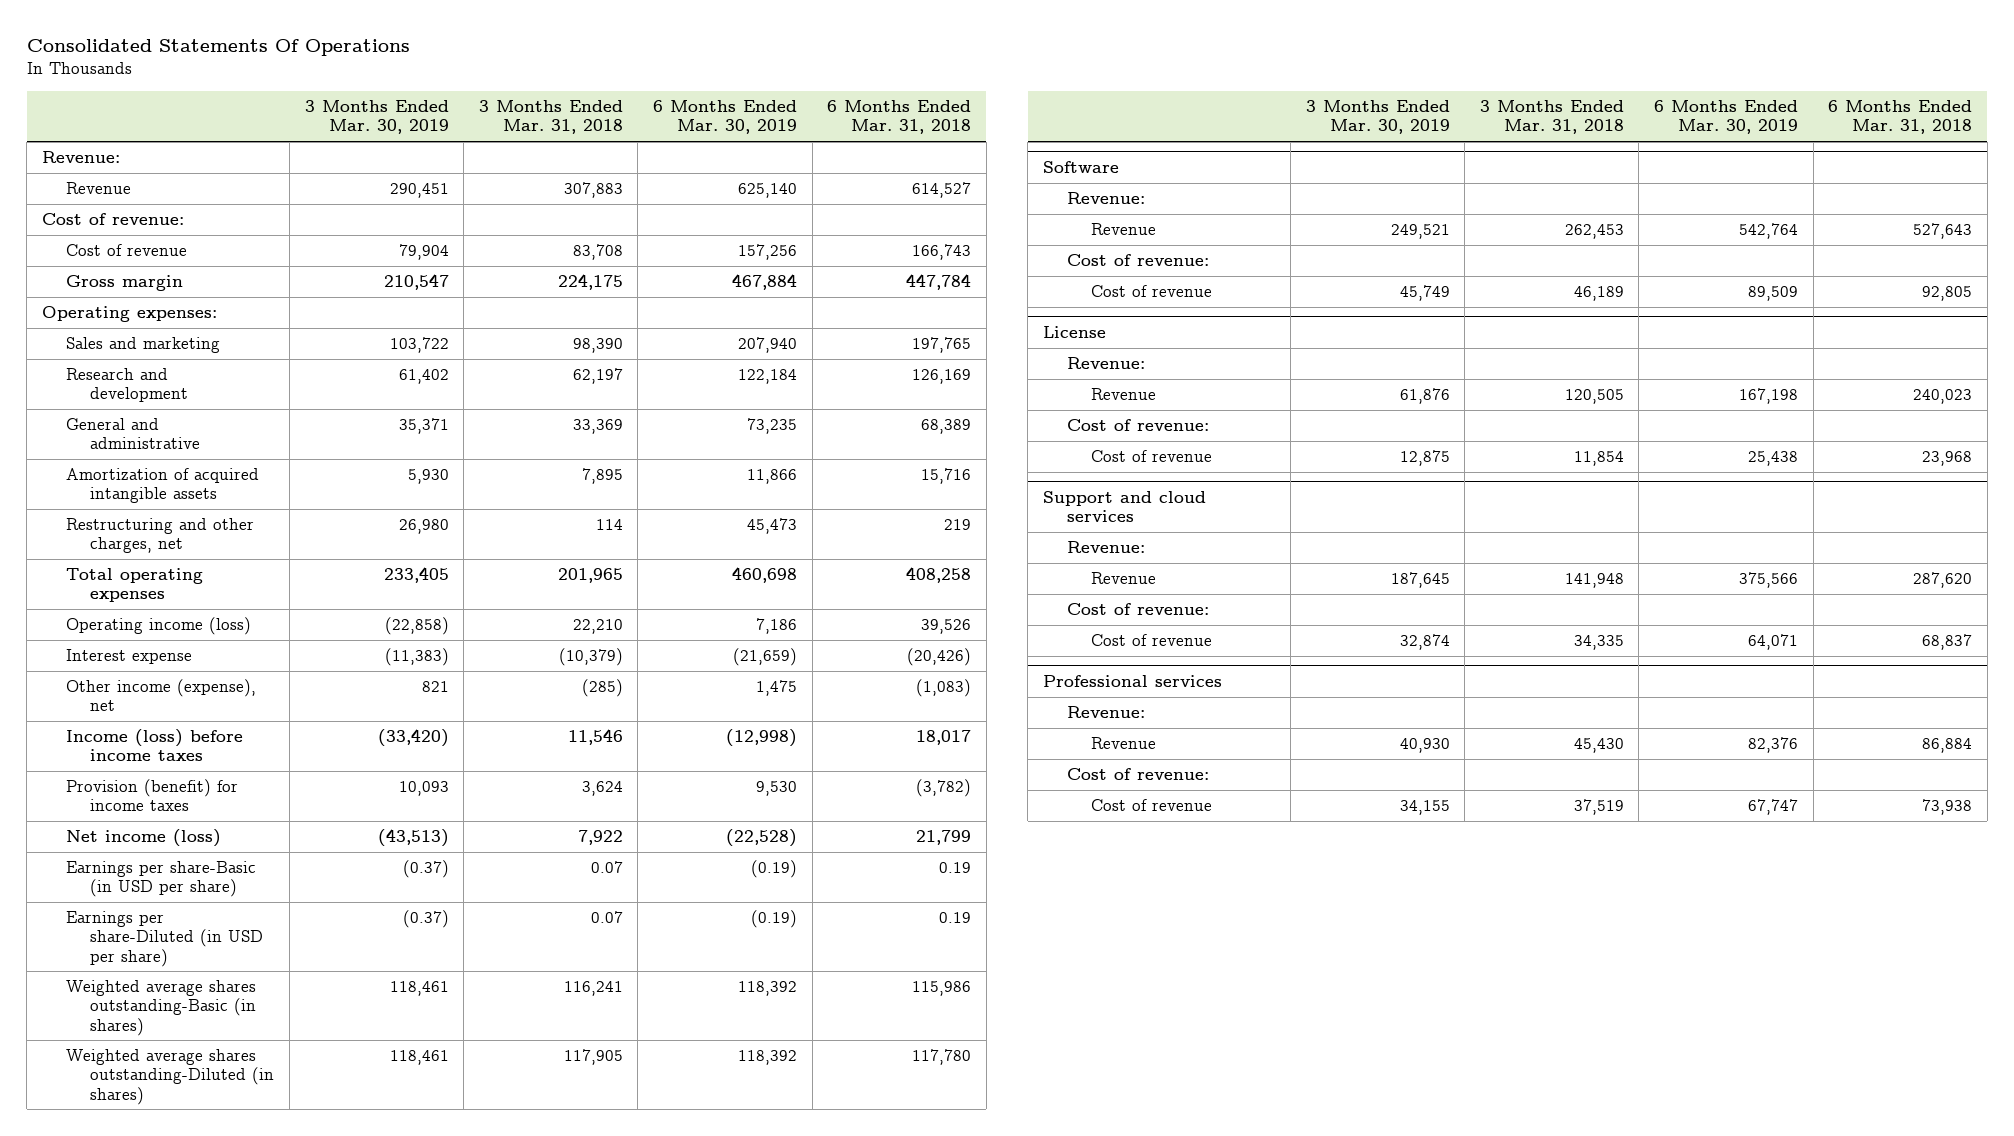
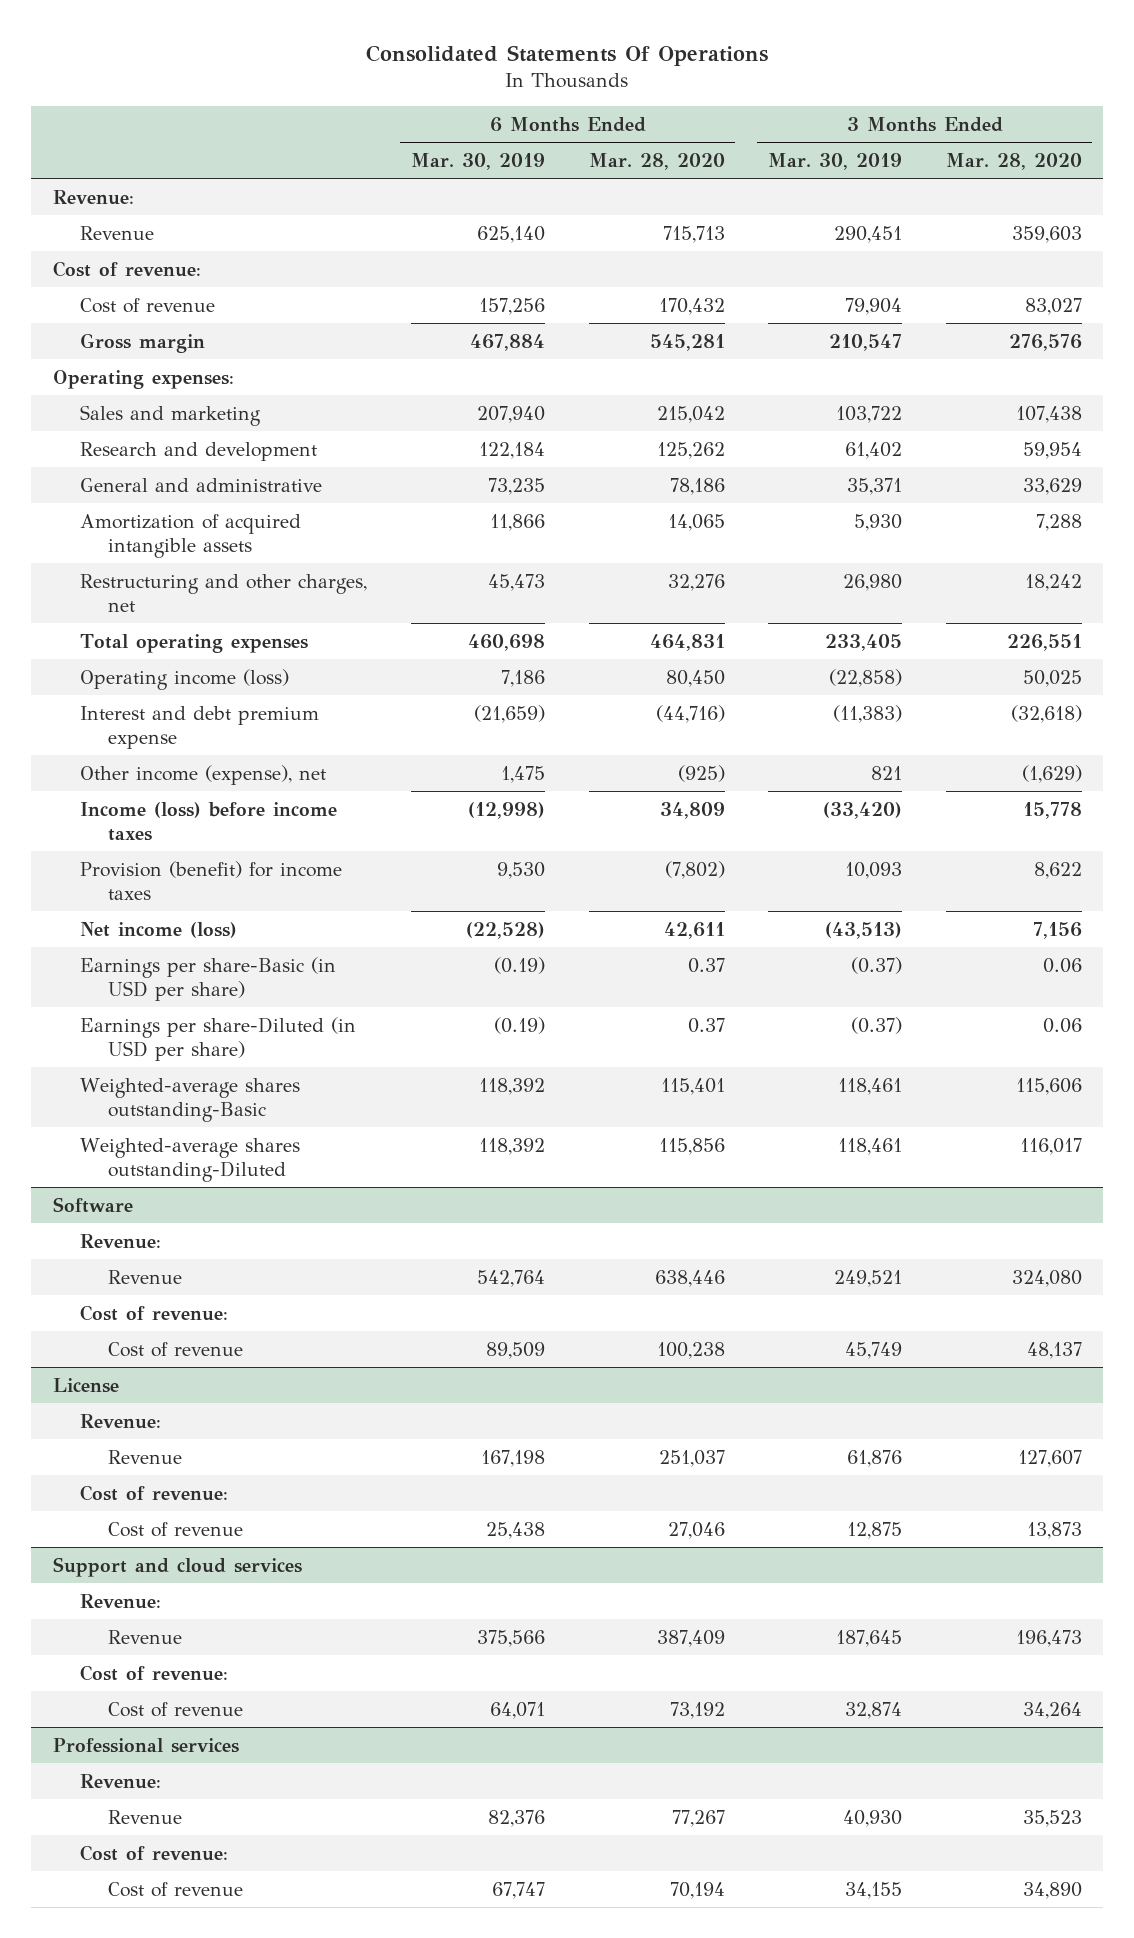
[478,100,623,135] 3 Months Ended Mar. 31, 2018 -> none
[827,100,972,135] 6 Months Ended Mar. 31, 2018 -> none
none -> [588,152,725,170] Mar. 28, 2020
none -> [945,152,1082,170] Mar. 28, 2020
[65,649,192,665] Interest expense -> [80,705,320,750] Interest and debt premium expense
[65,980,257,1036] Weighted average shares outstanding-Basic (in shares) -> [80,1077,301,1123] Weighted-average shares outstanding-Basic
[65,1049,275,1105] Weighted average shares outstanding-Diluted (in shares) -> [80,1137,301,1183] Weighted-average shares outstanding-Diluted

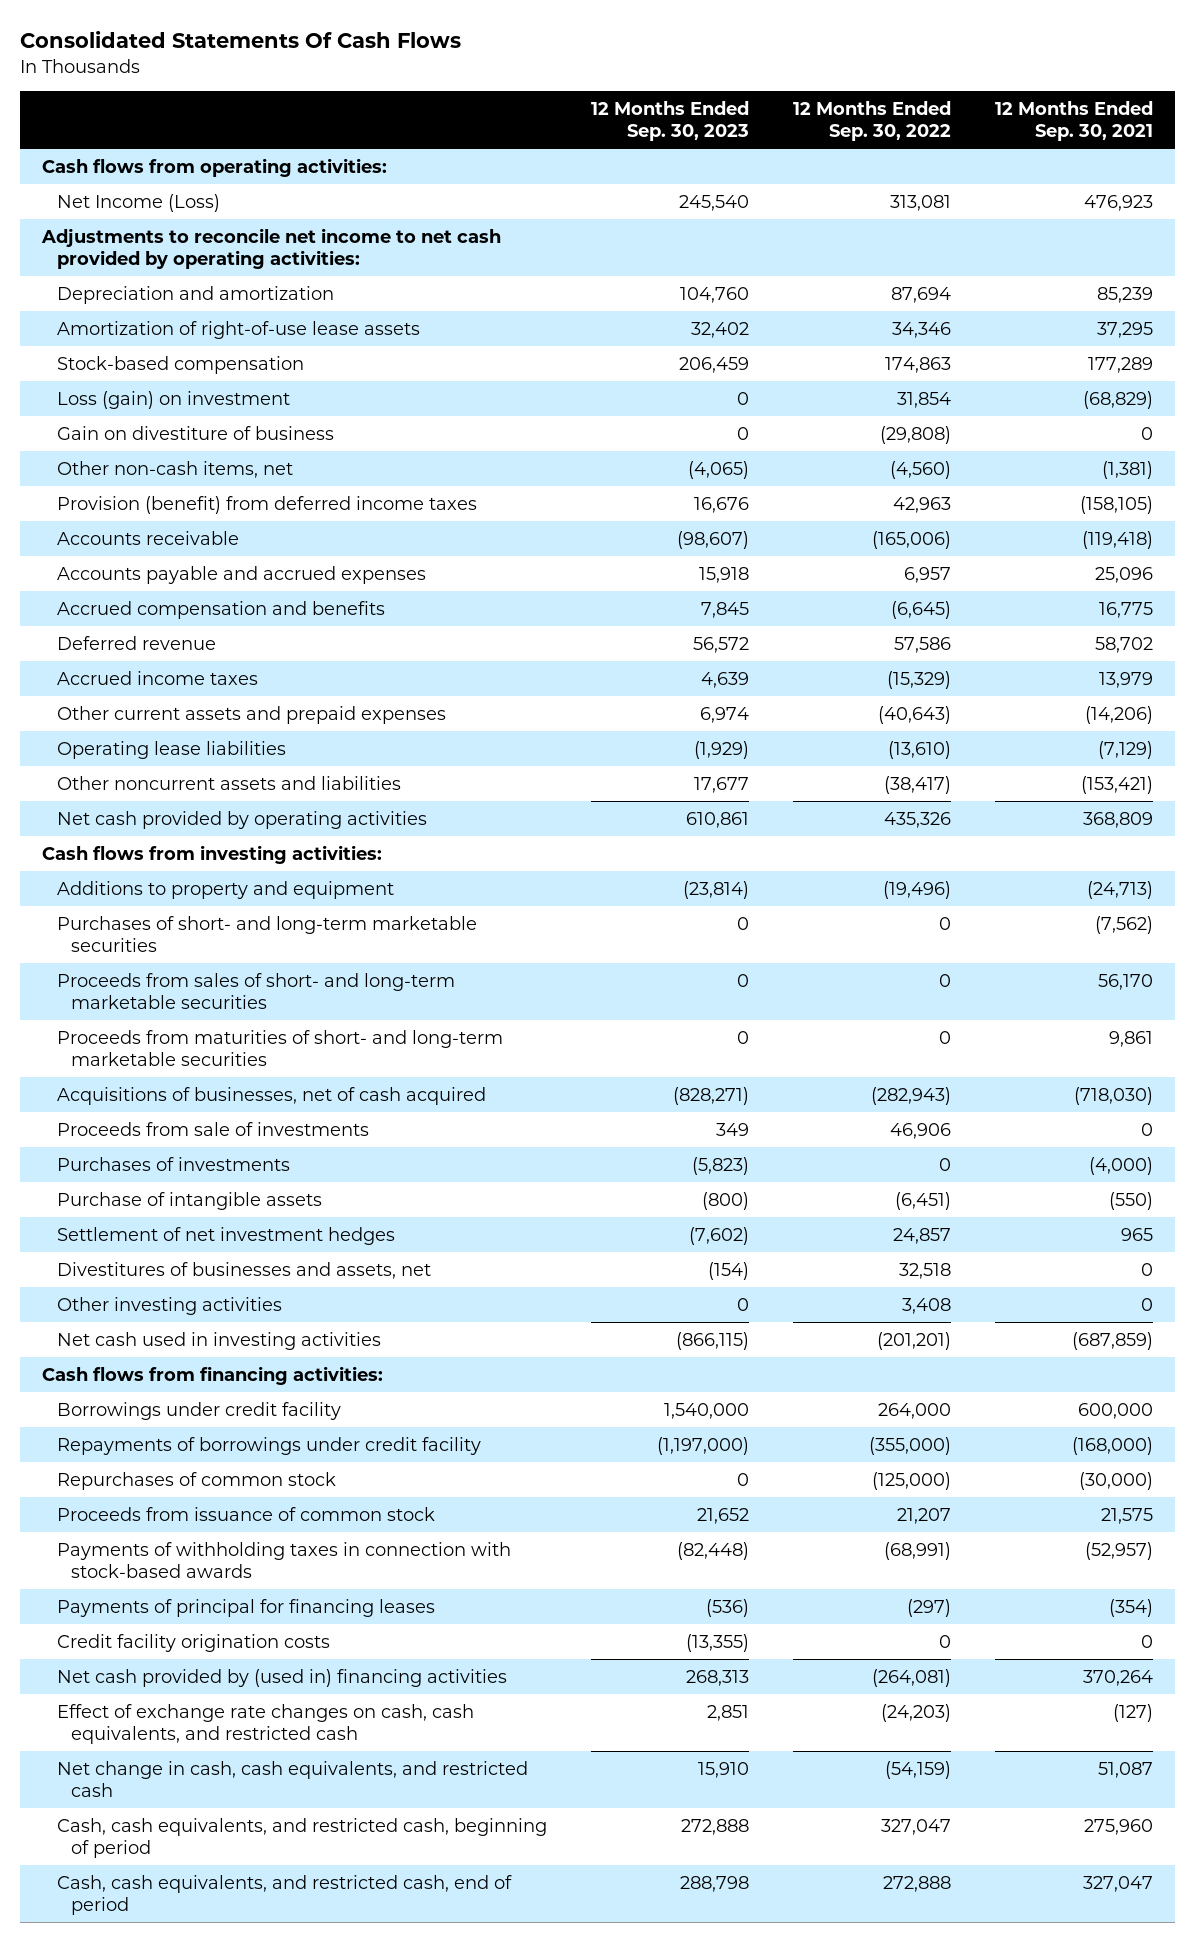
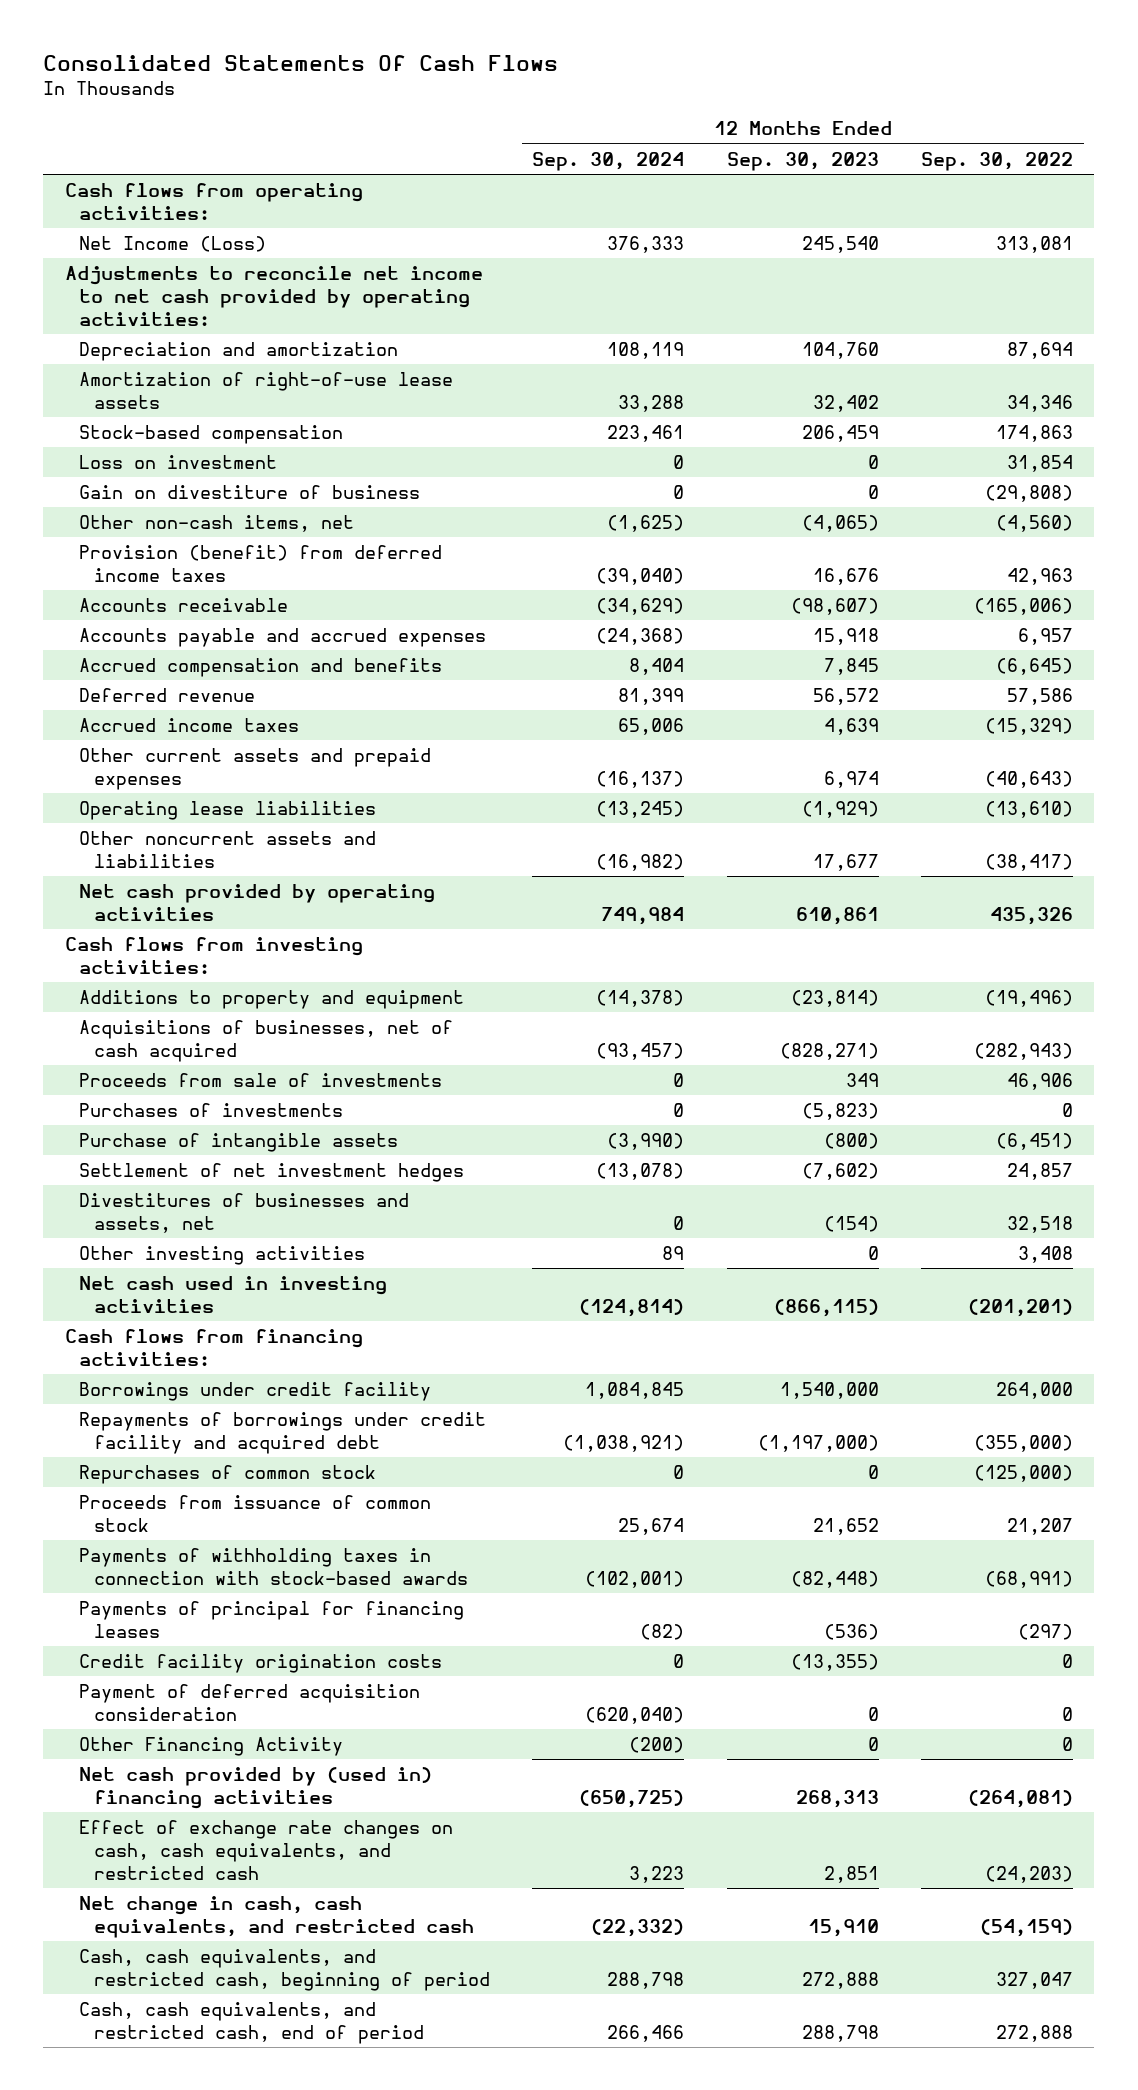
[995,101,1154,142] 12 Months Ended Sep. 30, 2021 -> none
none -> [532,151,685,171] Sep. 30, 2024
[56,391,290,410] Loss (gain) on investment -> [79,454,278,469] Loss on investment
[56,916,477,953] Purchases of short- and long-term marketable securities -> none
[56,973,455,1010] Proceeds from sales of short- and long-term marketable securities -> none
[56,1030,503,1067] Proceeds from maturities of short- and long-term marketable securities -> none
[56,1437,481,1456] Repayments of borrowings under credit facility -> [79,1411,487,1454] Repayments of borrowings under credit facility and acquired debt
none -> [79,1683,421,1721] Payment of deferred acquisition consideration
none -> [79,1736,344,1756] Other Financing Activity

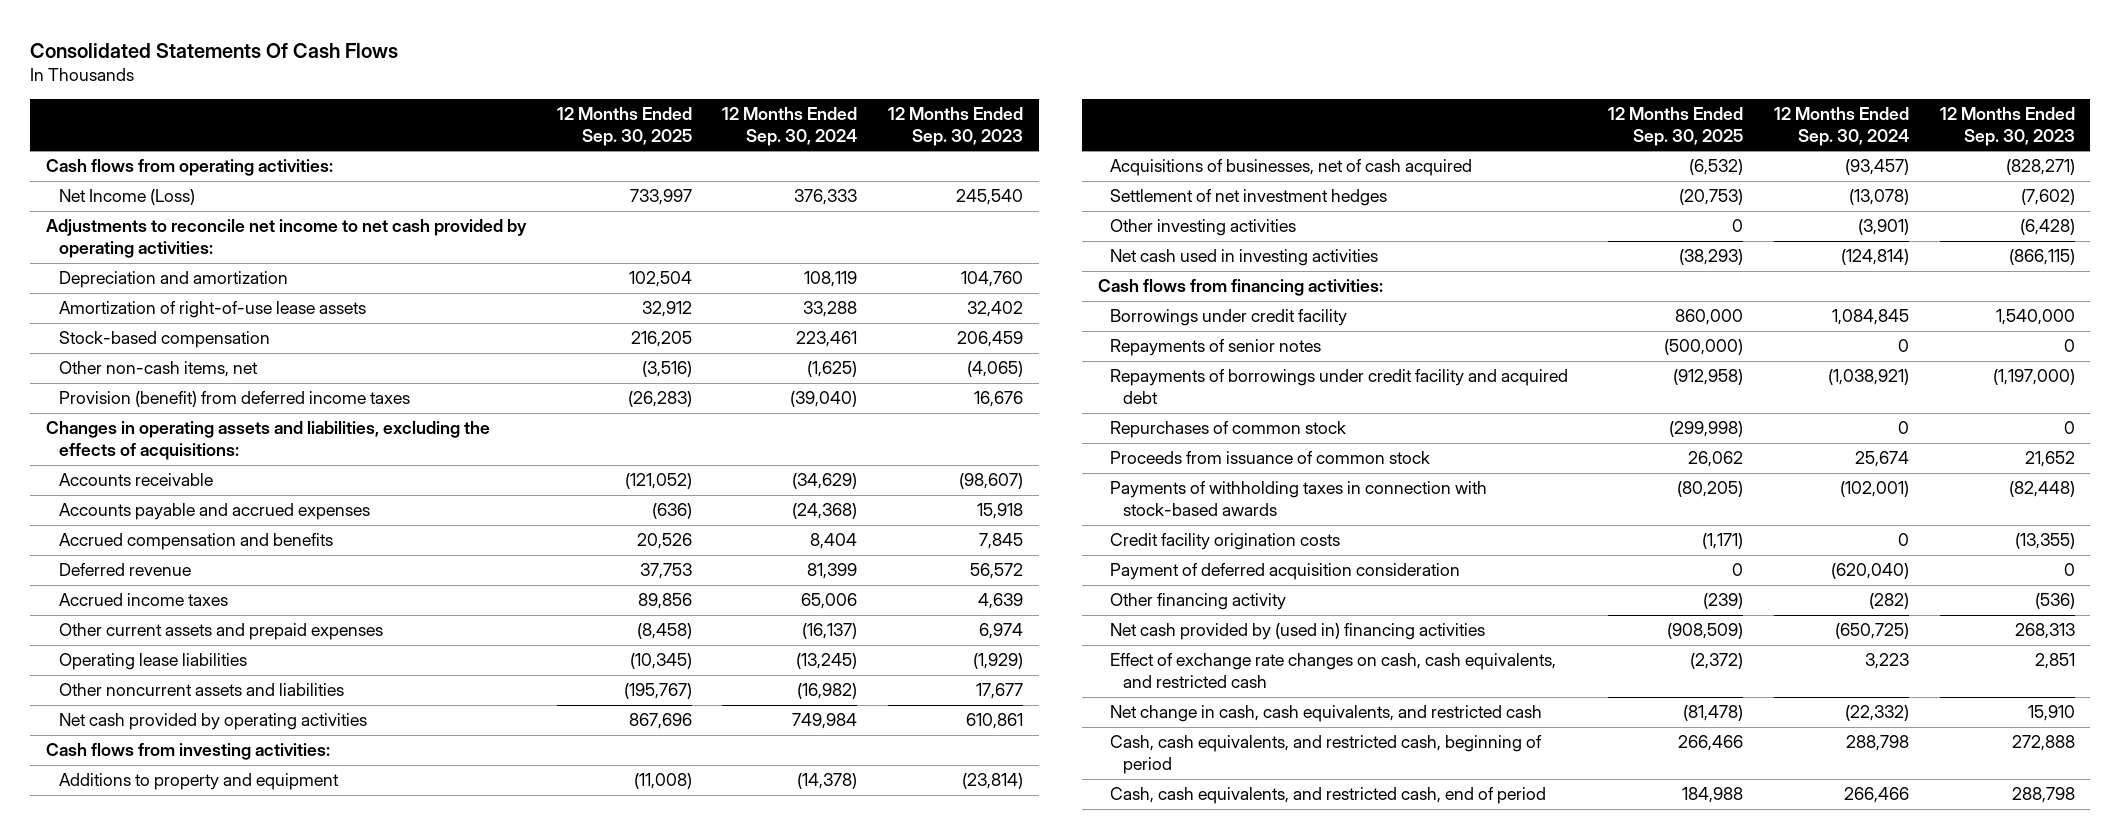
[921,151,1074,171] Sep. 30, 2022 -> none
none -> [556,107,692,146] 12 Months Ended Sep. 30, 2025
[79,454,278,469] Loss on investment -> none
[79,484,421,499] Gain on divestiture of business -> none
none -> [45,421,490,461] Changes in operating assets and liabilities, excluding the effects of acquisitions:
[79,1072,443,1087] Proceeds from sale of investments -> none
[79,1102,344,1117] Purchases of investments -> none
[79,1132,399,1152] Purchase of intangible assets -> none
[79,1192,410,1233] Divestitures of businesses and assets, net -> none
[662,1245,685,1260] 89 -> [1858,219,1910,236] (3,901)
[867,1245,879,1260] 0 -> [2019,219,2075,236] (6,428)
none -> [1110,339,1322,357] Repayments of senior notes
[79,1600,465,1638] Payments of principal for financing leases -> none
[79,1736,344,1756] Other Financing Activity -> [1110,593,1287,611] Other financing activity
[629,1736,685,1753] (200) -> [1869,593,1910,610] (282)
[867,1736,879,1751] 0 -> [2034,593,2075,610] (536)

